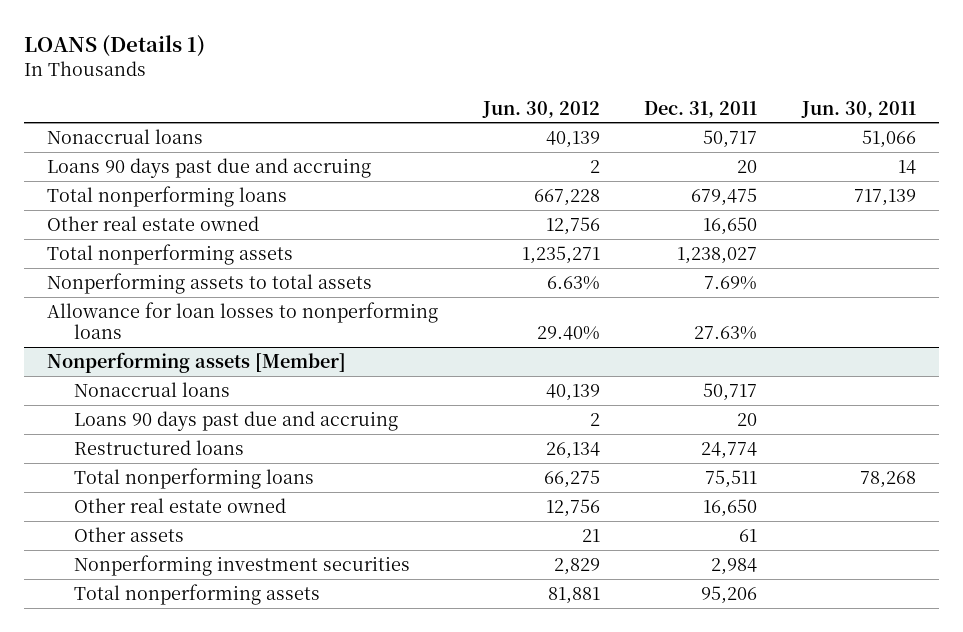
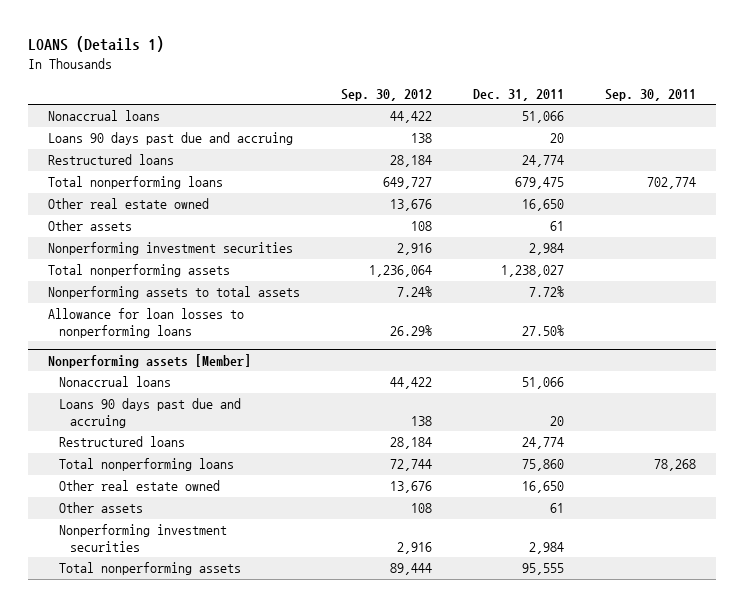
[481,100,600,118] Jun. 30, 2012 -> none
[801,100,917,118] Jun. 30, 2011 -> none
none -> [340,88,432,101] Sep. 30, 2012
none -> [604,88,696,101] Sep. 30, 2011
[703,129,758,148] 50,717 -> [521,111,564,124] 51,066
none -> [48,154,175,166] Restructured loans
none -> [48,220,133,232] Other assets
none -> [48,242,294,256] Nonperforming investment securities
[704,275,758,290] 7.69% -> [528,286,564,298] 7.72%
[694,325,758,340] 27.63% -> [521,325,564,337] 27.50%
[703,382,758,401] 50,717 -> [521,377,564,390] 51,066
[705,469,758,488] 75,511 -> [521,459,564,472] 75,860
[701,585,758,604] 95,206 -> [521,563,564,576] 95,555

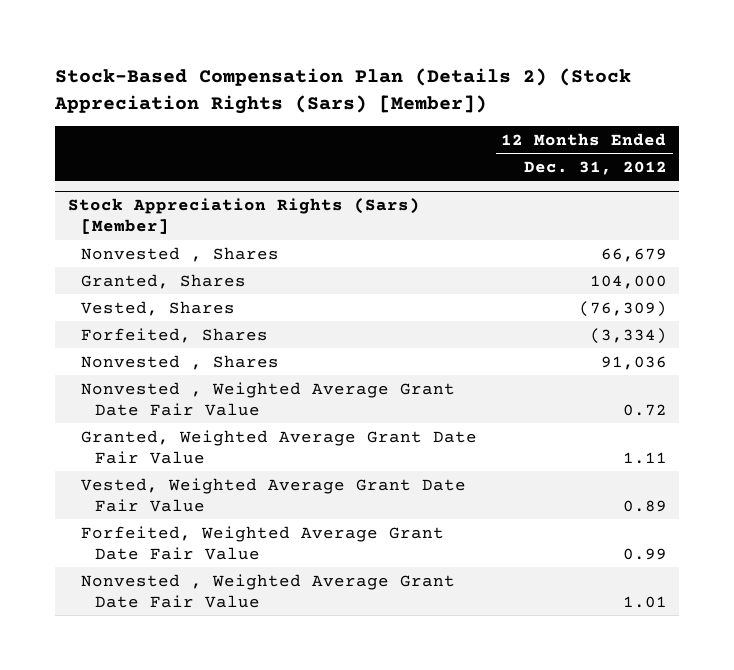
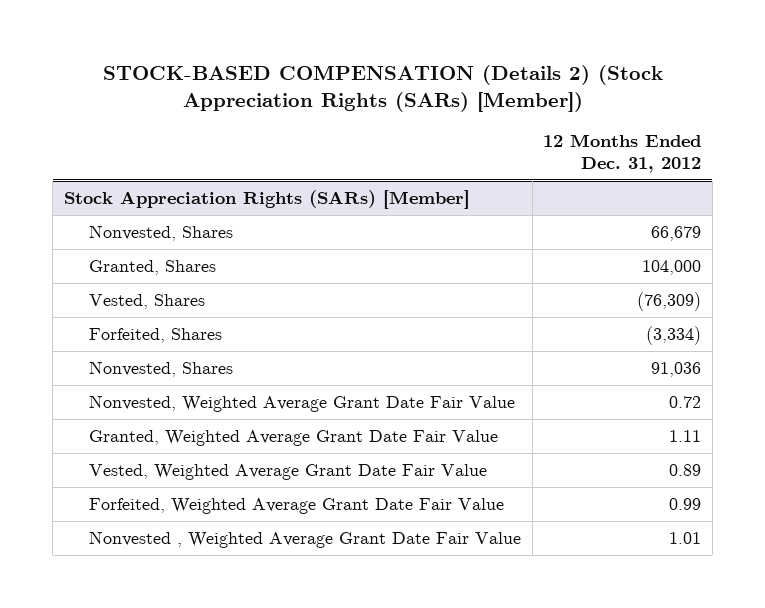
[54,68,632,114] Stock-Based Compensation Plan (Details 2) (Stock Appreciation Rights (Sars) [Member]) -> [102,64,663,112] STOCK-BASED COMPENSATION (Details 2) (Stock Appreciation Rights (SARs) [Member])
[67,198,420,235] Stock Appreciation Rights (Sars) [Member] -> [63,189,470,209] Stock Appreciation Rights (SARs) [Member]
[81,246,280,262] Nonvested , Shares -> [88,224,233,241] Nonvested, Shares
[81,354,280,370] Nonvested , Shares -> [88,360,233,377] Nonvested, Shares
[81,381,456,416] Nonvested , Weighted Average Grant Date Fair Value -> [88,394,515,412] Nonvested, Weighted Average Grant Date Fair Value

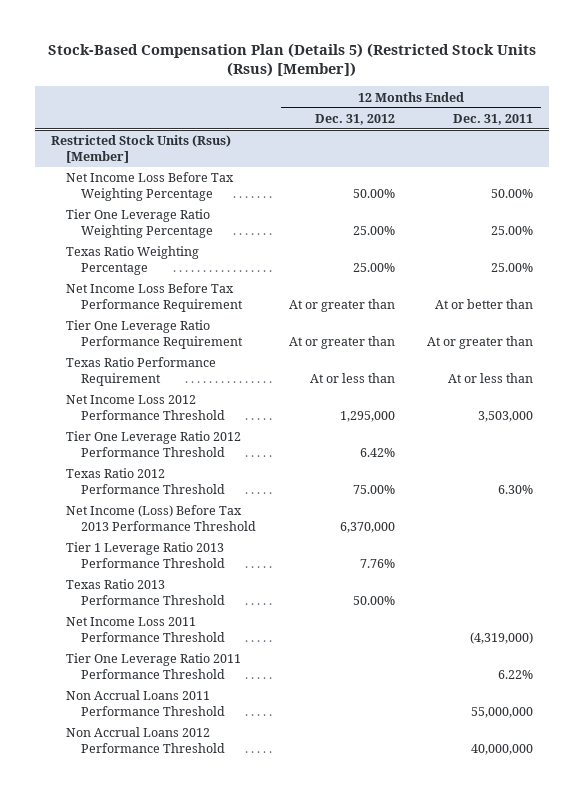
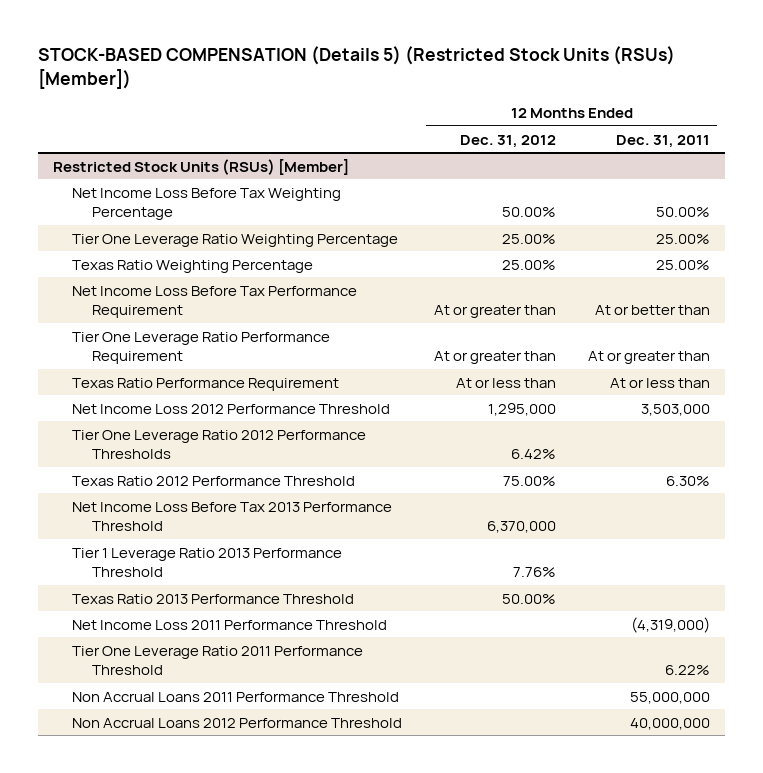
[48,42,537,78] Stock-Based Compensation Plan (Details 5) (Restricted Stock Units (Rsus) [Member]) -> [37,46,675,89] STOCK-BASED COMPENSATION (Details 5) (Restricted Stock Units (RSUs) [Member])
[51,135,232,163] Restricted Stock Units (Rsus) [Member] -> [53,158,350,175] Restricted Stock Units (RSUs) [Member]
[66,431,242,457] Tier One Leverage Ratio 2012 Performance Threshold -> [72,429,367,460] Tier One Leverage Ratio 2012 Performance Thresholds
[66,505,257,531] Net Income (Loss) Before Tax 2013 Performance Threshold -> [72,501,393,532] Net Income Loss Before Tax 2013 Performance Threshold

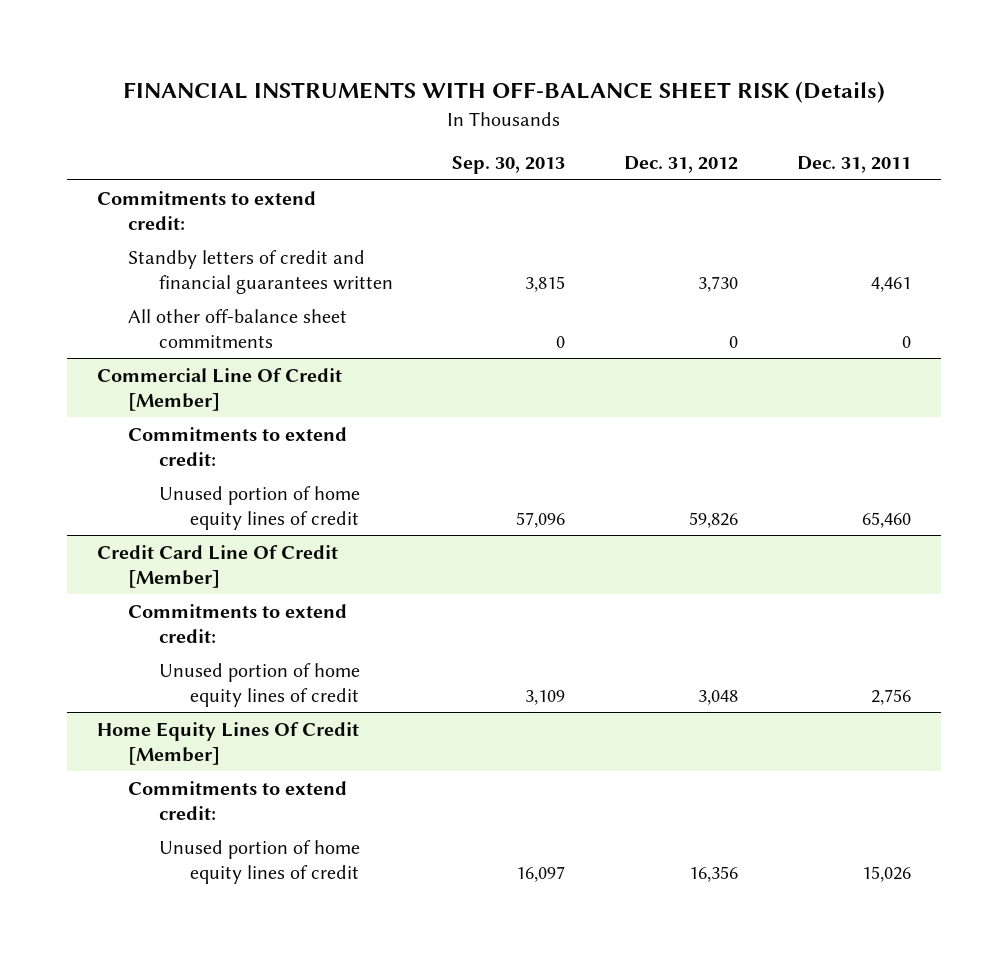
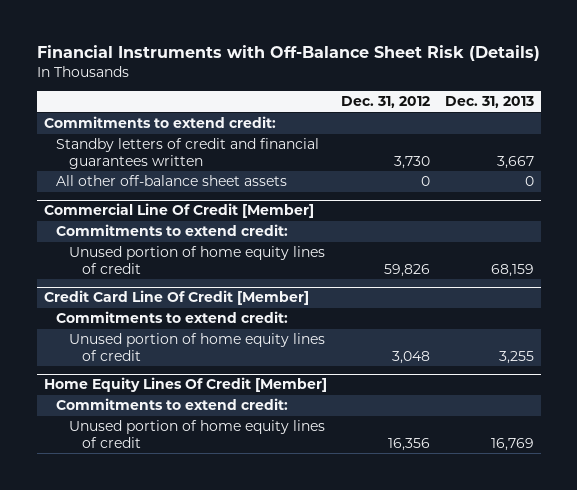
[123,81,886,104] FINANCIAL INSTRUMENTS WITH OFF-BALANCE SHEET RISK (Details) -> [36,45,540,62] Financial Instruments with Off-Balance Sheet Risk (Details)
[452,156,566,175] Sep. 30, 2013 -> none
[797,156,912,174] Dec. 31, 2011 -> none
none -> [444,96,534,109] Dec. 31, 2013
[127,308,347,348] All other off-balance sheet commitments -> [56,175,288,187] All other off-balance sheet assets

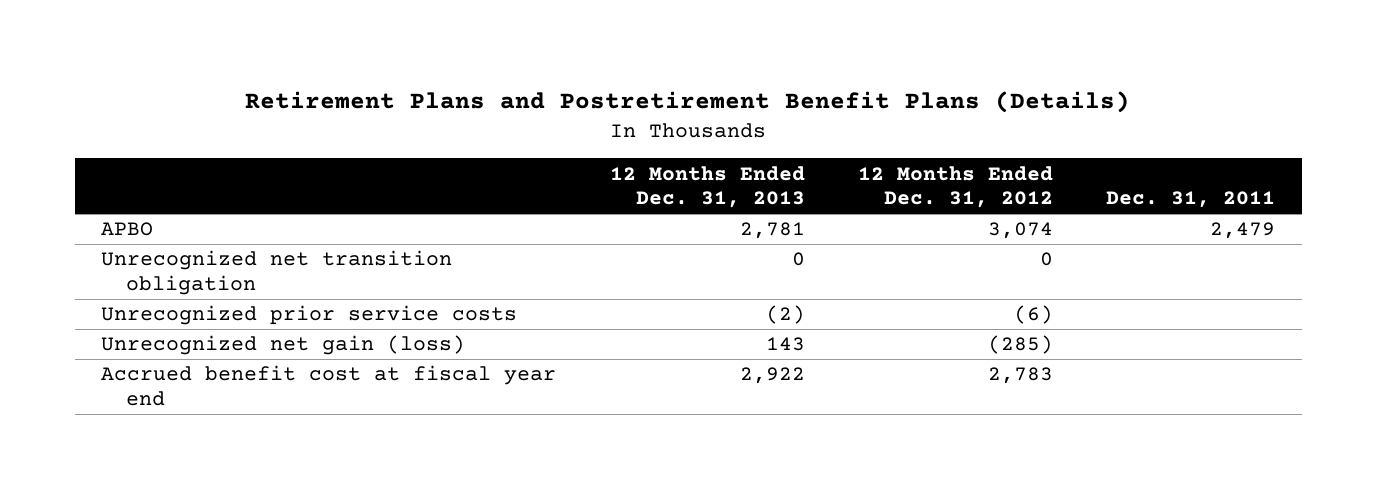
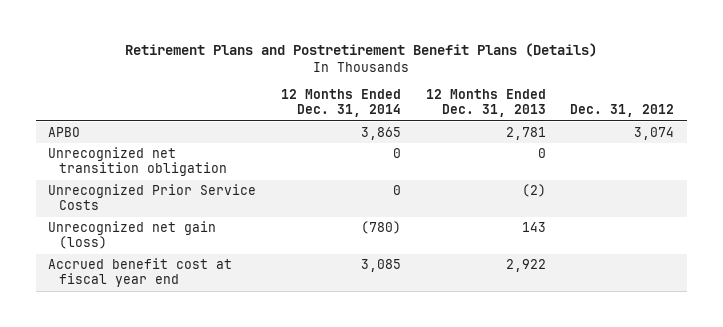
[857,165,1053,209] 12 Months Ended Dec. 31, 2012 -> none
[1106,191,1276,209] Dec. 31, 2011 -> none
none -> [280,89,401,118] 12 Months Ended Dec. 31, 2014
none -> [570,104,675,118] Dec. 31, 2012
[101,305,518,326] Unrecognized prior service costs -> [48,184,257,211] Unrecognized Prior Service Costs

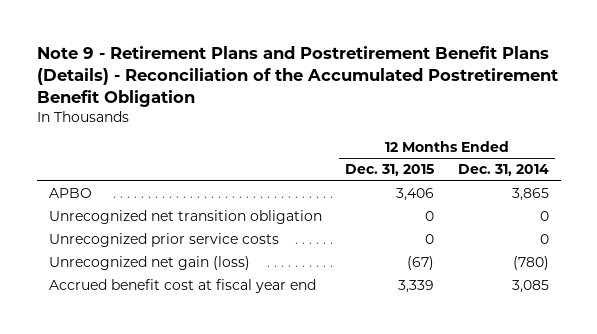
[125,43,598,58] Retirement Plans and Postretirement Benefit Plans (Details) -> [36,45,558,107] Note 9 - Retirement Plans and Postretirement Benefit Plans (Details) - Reconciliation of the Accumulated Postretirement Benefit Obligation
[425,89,546,118] 12 Months Ended Dec. 31, 2013 -> none
[570,104,675,118] Dec. 31, 2012 -> none
none -> [345,164,435,177] Dec. 31, 2015
[48,184,257,211] Unrecognized Prior Service Costs -> [48,233,279,248] Unrecognized prior service costs

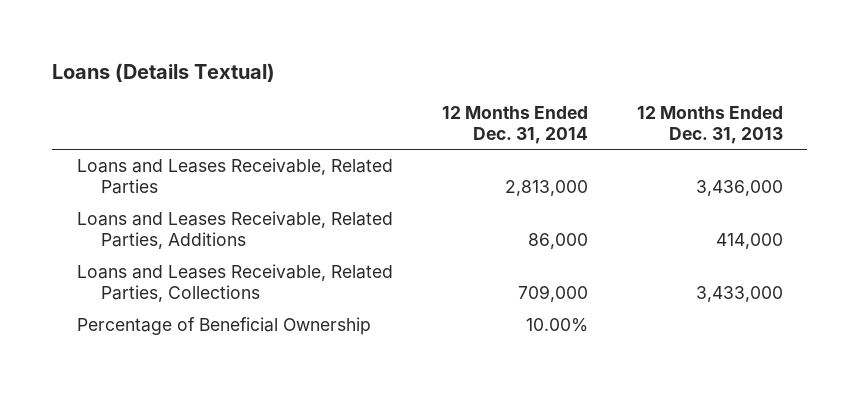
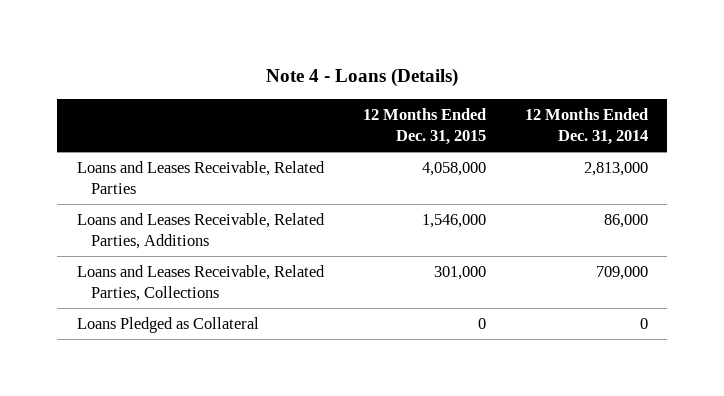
[51,63,275,83] Loans (Details Textual) -> [266,68,459,88] Note 4 - Loans (Details)
[636,105,783,144] 12 Months Ended Dec. 31, 2013 -> none
none -> [362,107,486,145] 12 Months Ended Dec. 31, 2015
[76,317,371,336] Percentage of Beneficial Ownership -> none
none -> [76,316,259,333] Loans Pledged as Collateral

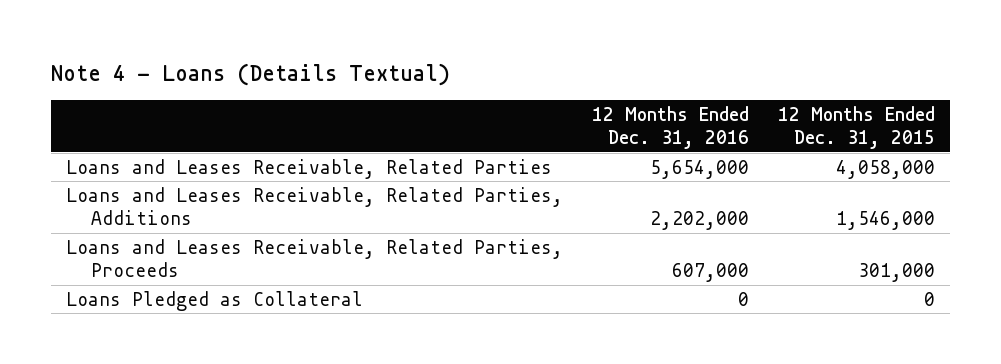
[266,68,459,88] Note 4 - Loans (Details) -> [51,62,451,86] Note 4 - Loans (Details Textual)
[524,107,648,145] 12 Months Ended Dec. 31, 2014 -> none
none -> [592,105,750,150] 12 Months Ended Dec. 31, 2016
[76,264,325,301] Loans and Leases Receivable, Related Parties, Collections -> [65,238,563,278] Loans and Leases Receivable, Related Parties, Proceeds

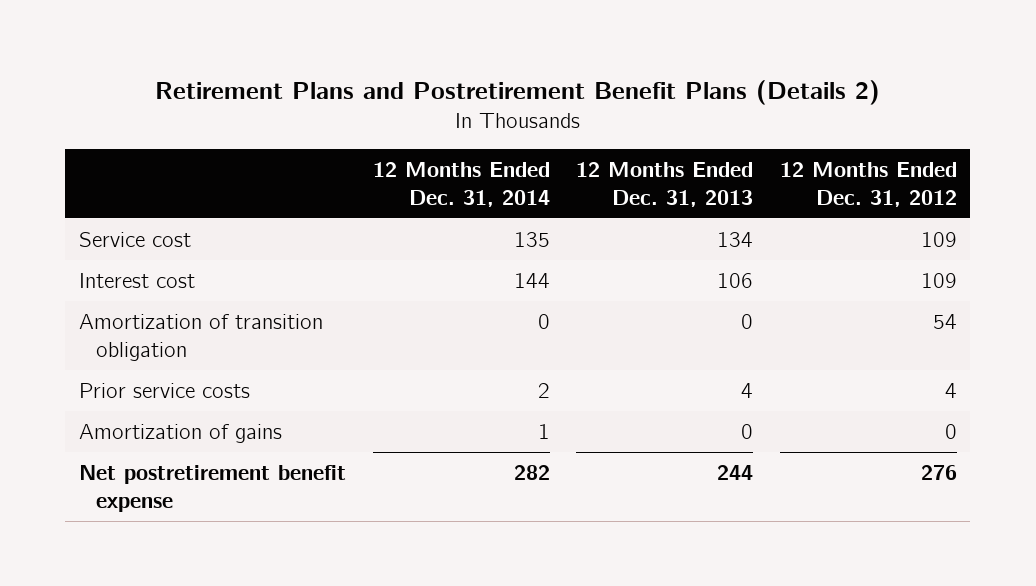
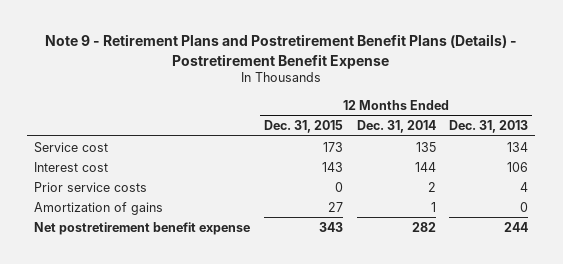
[154,79,880,105] Retirement Plans and Postretirement Benefit Plans (Details 2) -> [45,34,518,69] Note 9 - Retirement Plans and Postretirement Benefit Plans (Details) - Postretirement Benefit Expense
[779,162,957,207] 12 Months Ended Dec. 31, 2012 -> none
none -> [263,119,343,133] Dec. 31, 2015
[78,313,323,361] Amortization of transition obligation -> none

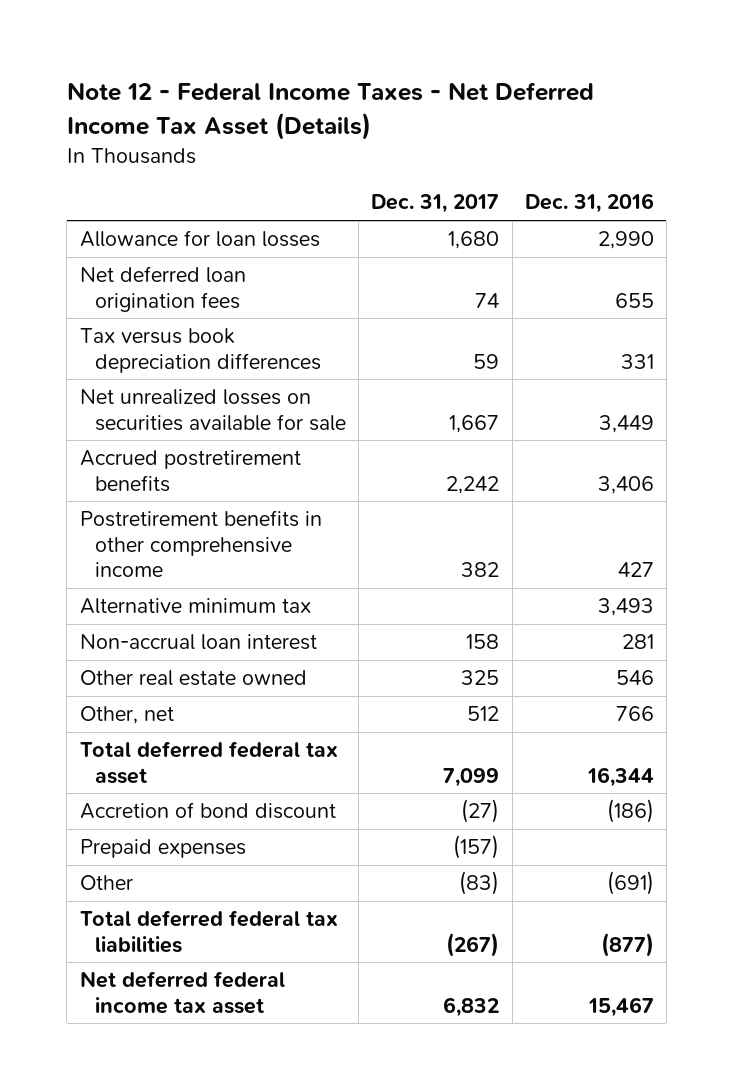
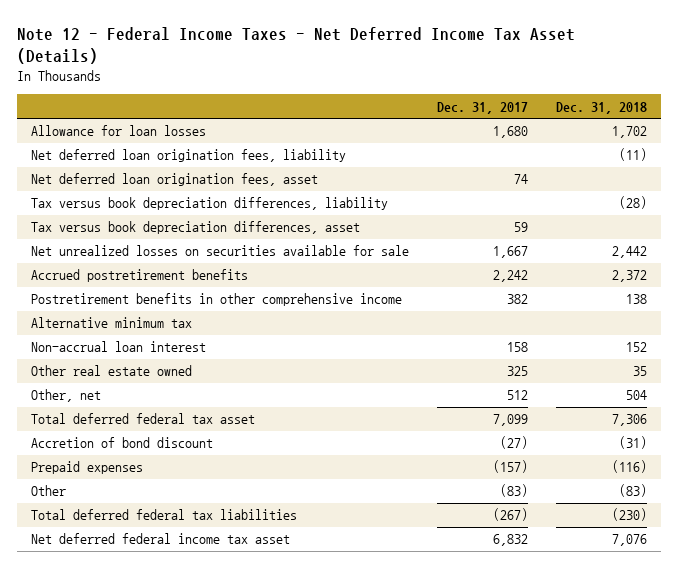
[524,193,654,214] Dec. 31, 2016 -> none
none -> [555,101,647,114] Dec. 31, 2018
none -> [30,149,346,163] Net deferred loan origination fees, liability
[79,266,246,312] Net deferred loan origination fees -> [30,173,318,187] Net deferred loan origination fees, asset
none -> [30,197,388,211] Tax versus book depreciation differences, liability
[79,328,322,373] Tax versus book depreciation differences -> [30,221,360,235] Tax versus book depreciation differences, asset

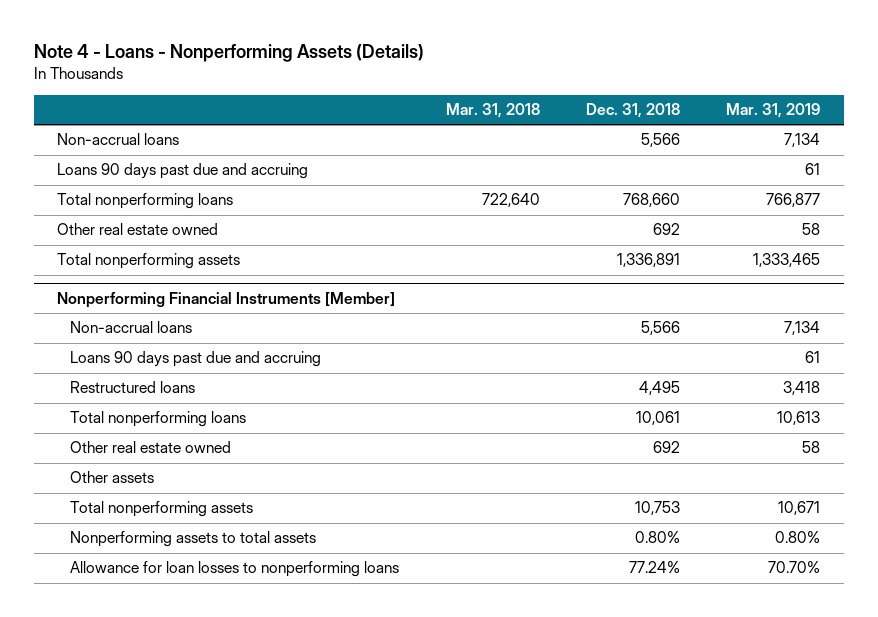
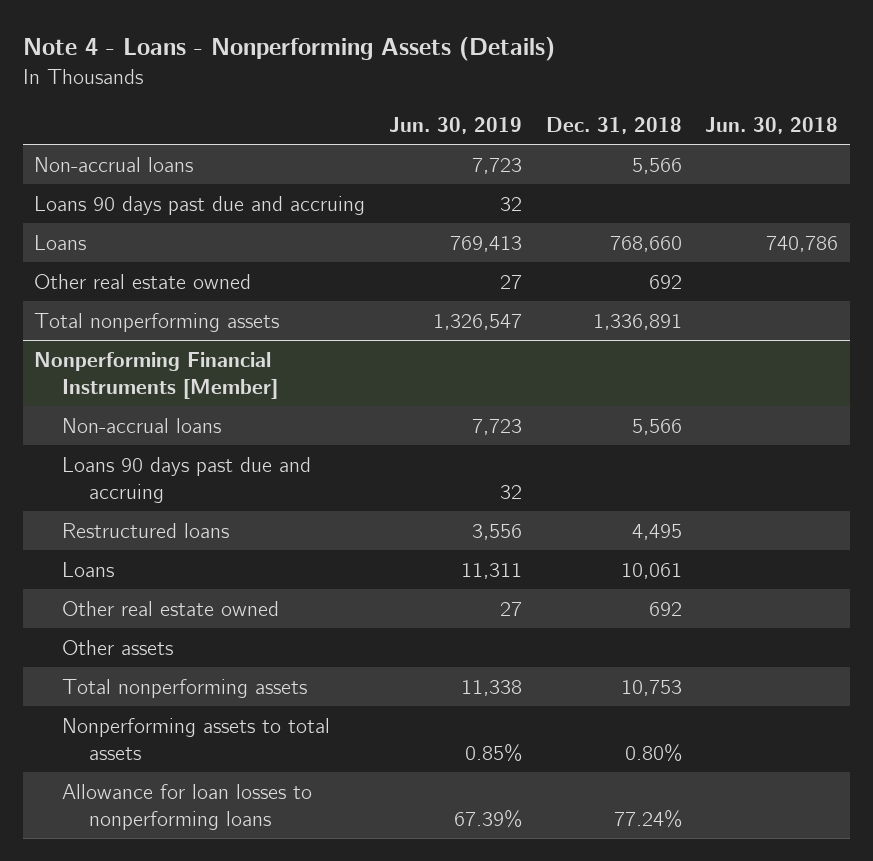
[445,102,540,118] Mar. 31, 2018 -> none
[726,102,821,118] Mar. 31, 2019 -> none
none -> [389,116,523,134] Jun. 30, 2019
none -> [705,116,839,134] Jun. 30, 2018
[57,193,234,210] Total nonperforming loans -> [34,234,87,250] Loans
[70,411,247,428] Total nonperforming loans -> [61,561,114,577] Loans

